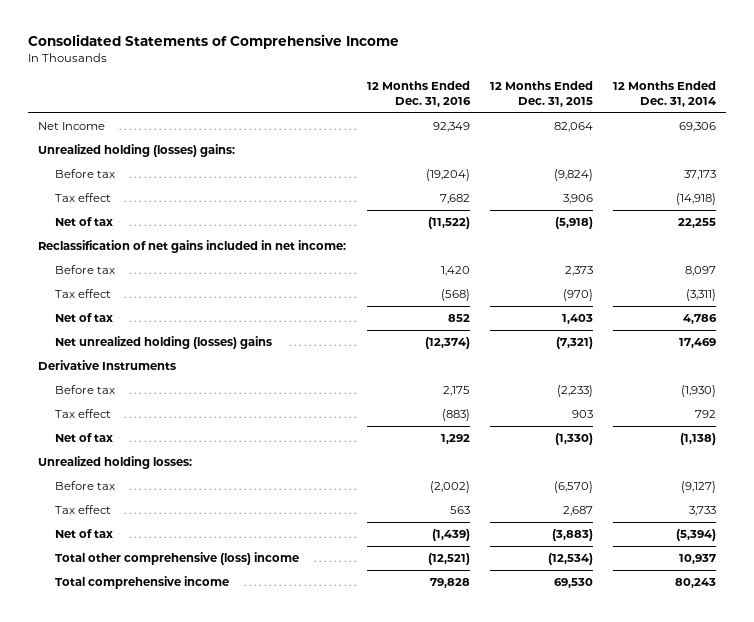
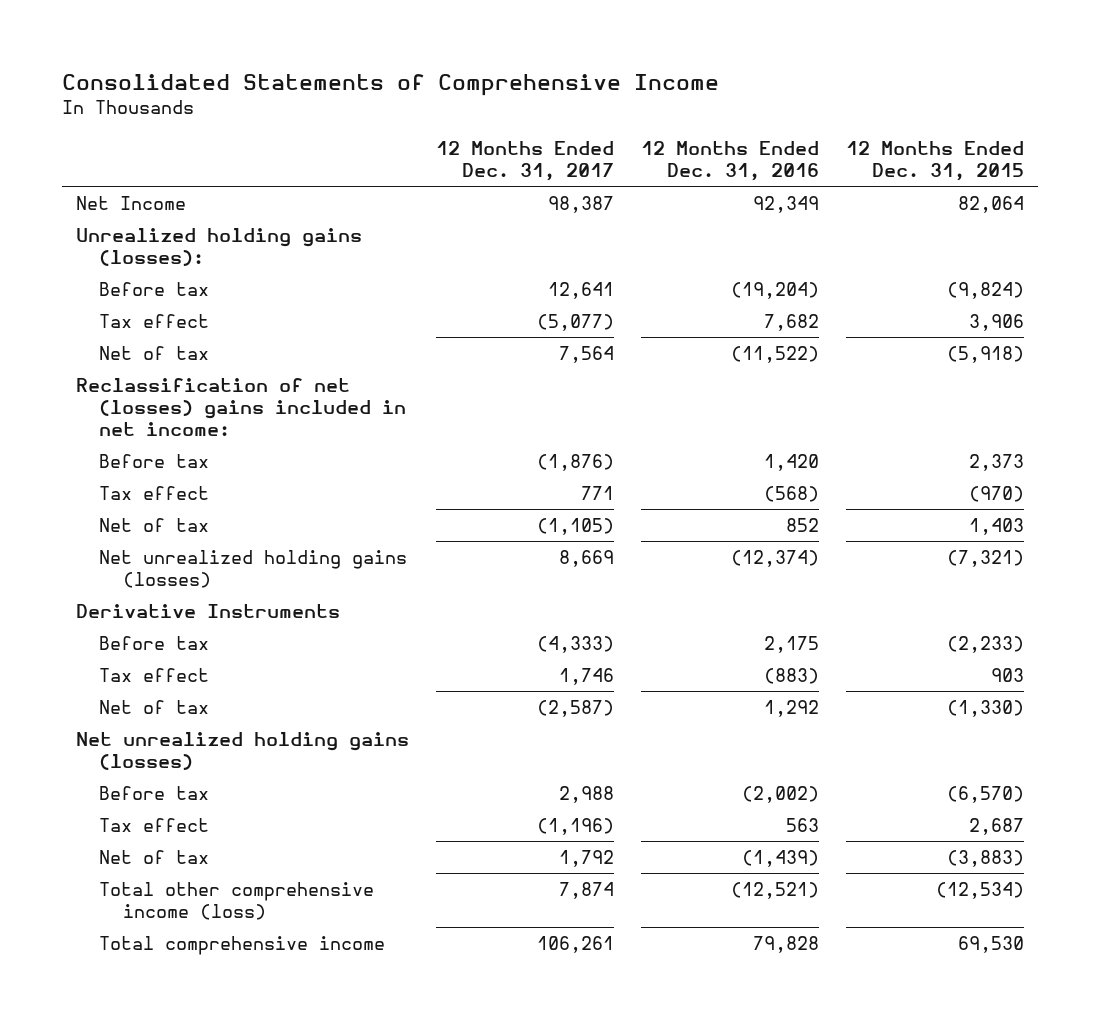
[613,80,717,107] 12 Months Ended Dec. 31, 2014 -> none
none -> [435,141,614,182] 12 Months Ended Dec. 31, 2017
[38,144,236,158] Unrealized holding (losses) gains: -> [75,227,362,266] Unrealized holding gains (losses):
[38,240,347,254] Reclassification of net gains included in net income: -> [75,377,407,437] Reclassification of net (losses) gains included in net income:
[55,336,273,350] Net unrealized holding (losses) gains -> [99,549,408,588] Net unrealized holding gains (losses)
[38,456,193,470] Unrealized holding losses: -> [75,731,409,770] Net unrealized holding gains (losses)
[55,552,300,566] Total other comprehensive (loss) income -> [99,881,375,920] Total other comprehensive income (loss)

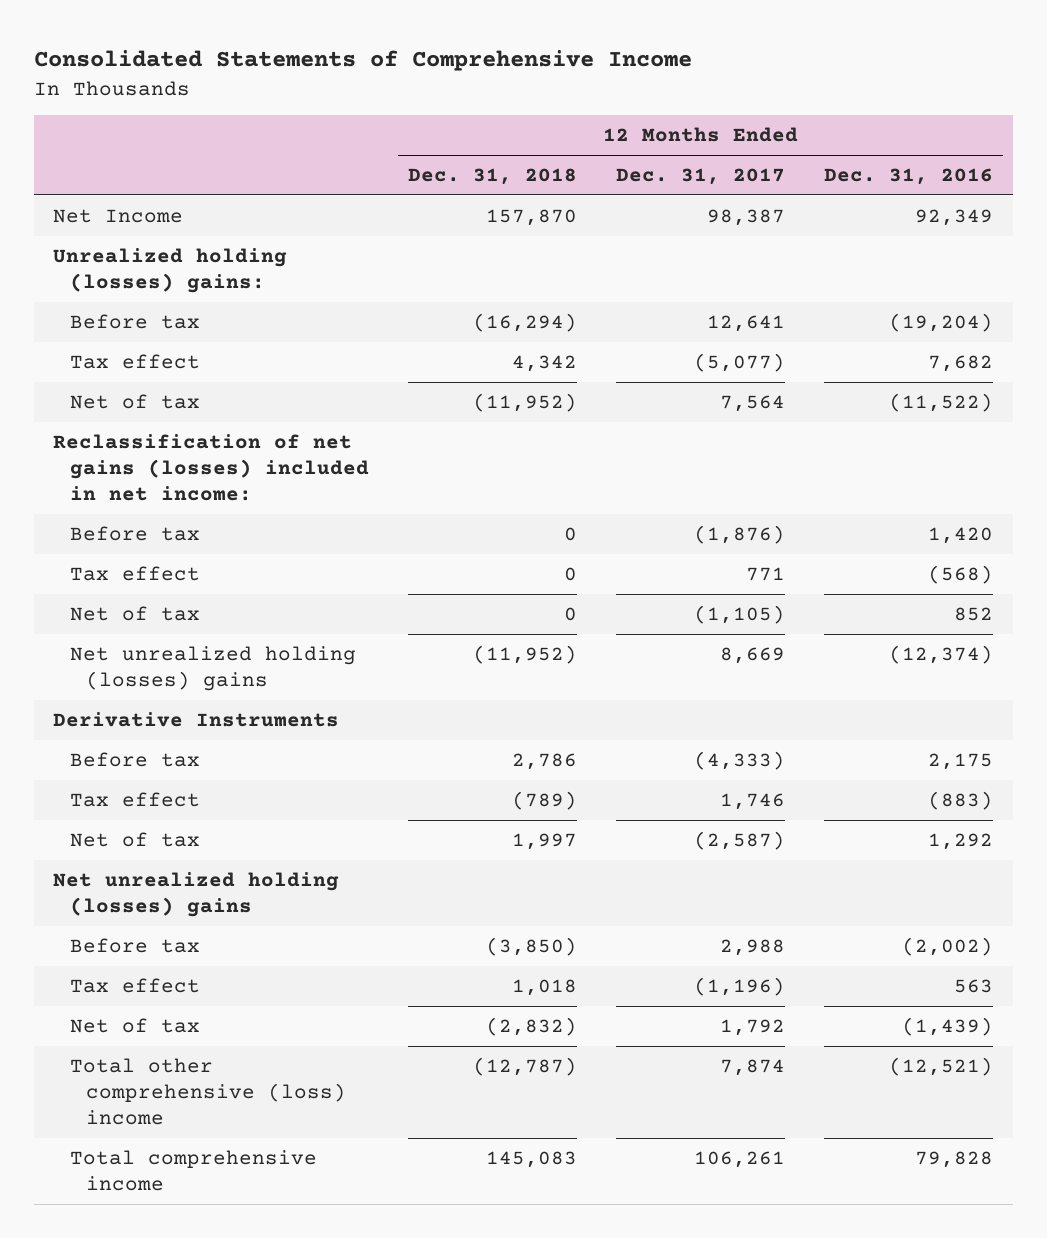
[846,141,1025,182] 12 Months Ended Dec. 31, 2015 -> none
none -> [407,167,577,185] Dec. 31, 2018
[75,227,362,266] Unrealized holding gains (losses): -> [53,247,288,293] Unrealized holding (losses) gains:
[75,377,407,437] Reclassification of net (losses) gains included in net income: -> [53,433,369,501] Reclassification of net gains (losses) included in net income:
[99,549,408,588] Net unrealized holding gains (losses) -> [69,645,356,691] Net unrealized holding (losses) gains
[75,731,409,770] Net unrealized holding gains (losses) -> [53,871,340,917] Net unrealized holding (losses) gains
[99,881,375,920] Total other comprehensive income (loss) -> [69,1057,346,1125] Total other comprehensive (loss) income

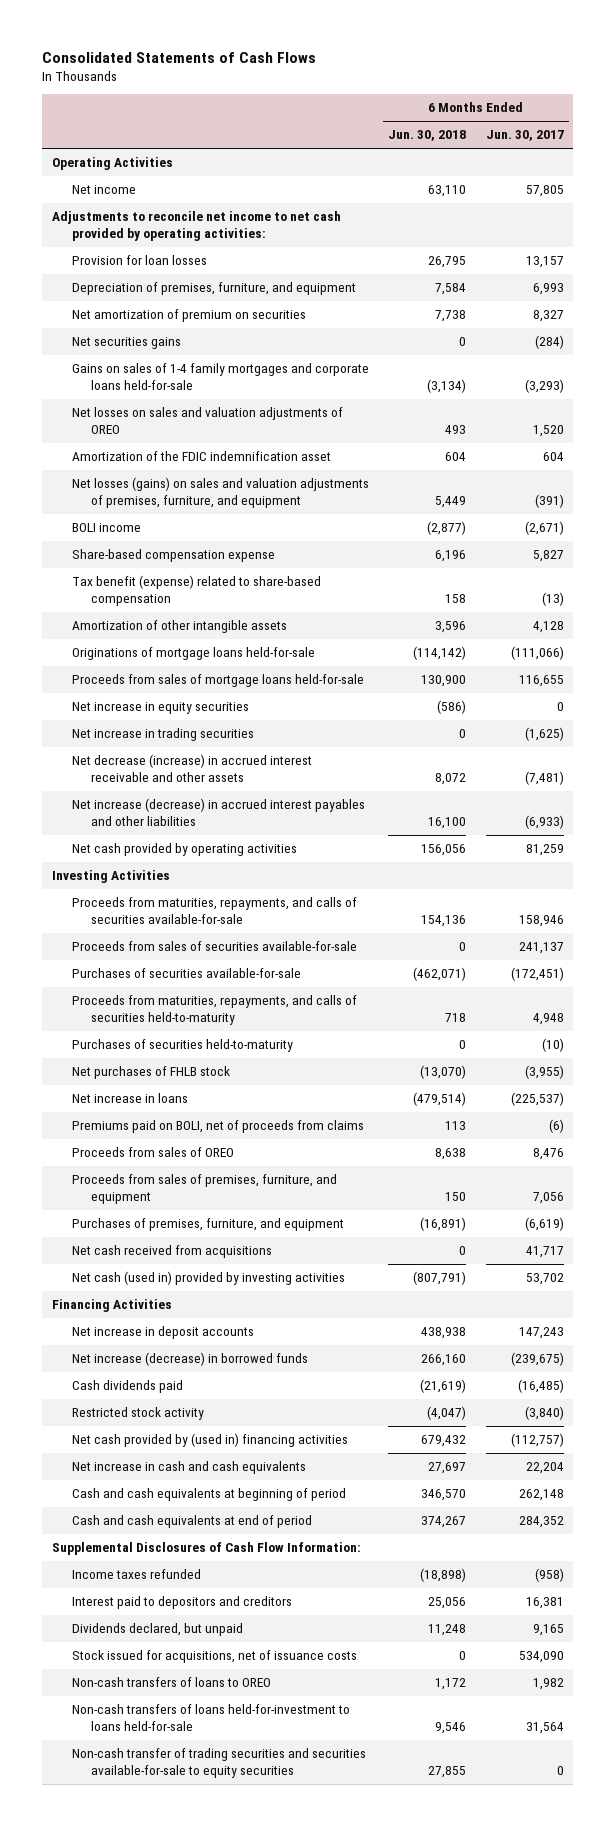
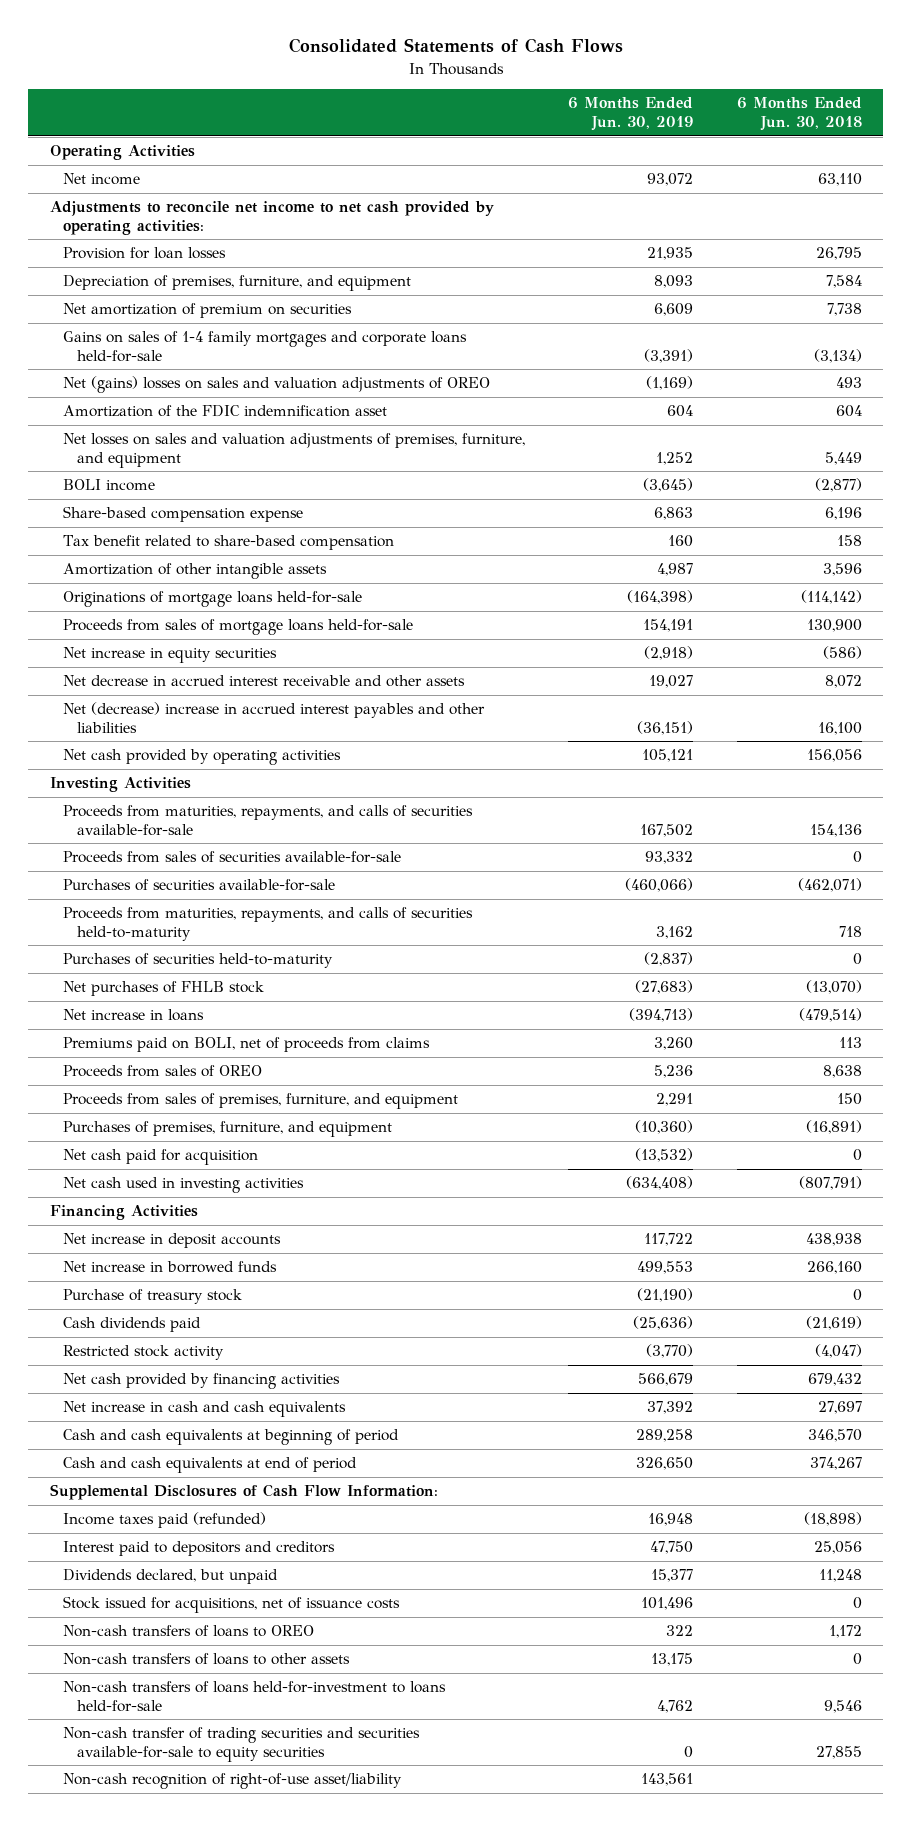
[485,130,564,142] Jun. 30, 2017 -> none
none -> [568,97,694,132] 6 Months Ended Jun. 30, 2019
[71,337,181,350] Net securities gains -> none
[71,407,343,434] Net losses on sales and valuation adjustments of OREO -> [63,376,491,394] Net (gains) losses on sales and valuation adjustments of OREO
[71,477,369,508] Net losses (gains) on sales and valuation adjustments of premises, furniture, and equipment -> [63,433,526,468] Net losses on sales and valuation adjustments of premises, furniture, and equipment
[71,575,321,606] Tax benefit (expense) related to share-based compensation -> [63,535,395,551] Tax benefit related to share-based compensation
[71,728,254,742] Net increase in trading securities -> none
[71,754,312,782] Net decrease (increase) in accrued interest receivable and other assets -> [63,675,466,688] Net decrease in accrued interest receivable and other assets
[71,798,365,826] Net increase (decrease) in accrued interest payables and other liabilities -> [63,702,486,733] Net (decrease) increase in accrued interest payables and other liabilities
[71,1245,272,1259] Net cash received from acquisitions -> none
none -> [63,1149,259,1166] Net cash paid for acquisition
[71,1271,345,1286] Net cash (used in) provided by investing activities -> [63,1177,305,1194] Net cash used in investing activities
[71,1352,308,1367] Net increase (decrease) in borrowed funds -> [63,1261,278,1274] Net increase in borrowed funds
none -> [63,1289,243,1305] Purchase of treasury stock
[71,1433,348,1448] Net cash provided by (used in) financing activities -> [63,1373,341,1390] Net cash provided by financing activities
[71,1569,201,1580] Income taxes refunded -> [63,1512,267,1529] Income taxes paid (refunded)
none -> [63,1653,351,1666] Non-cash transfers of loans to other assets
none -> [63,1773,403,1790] Non-cash recognition of right-of-use asset/liability

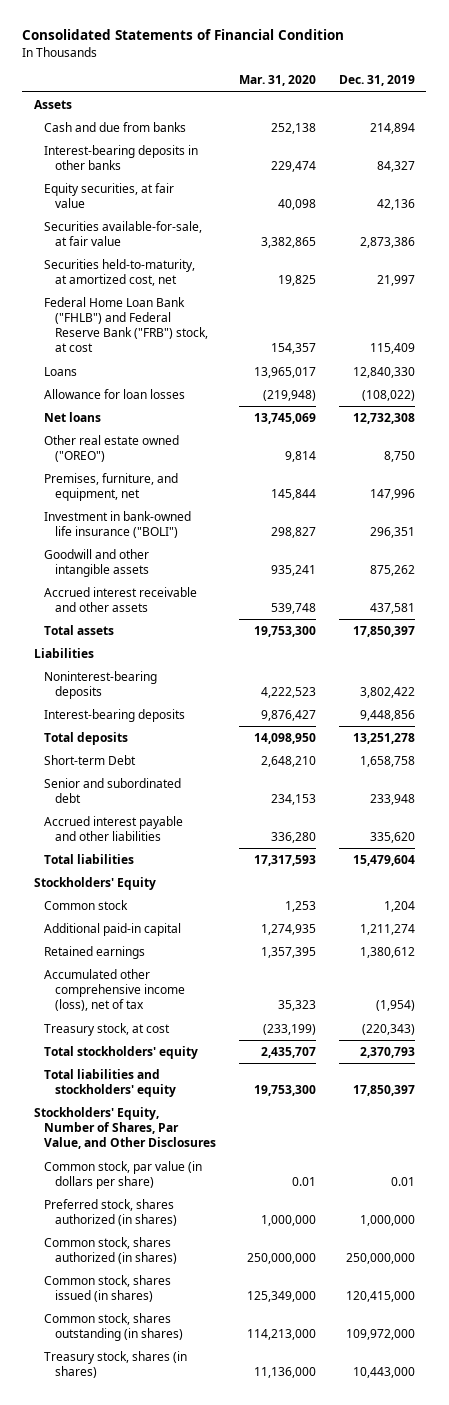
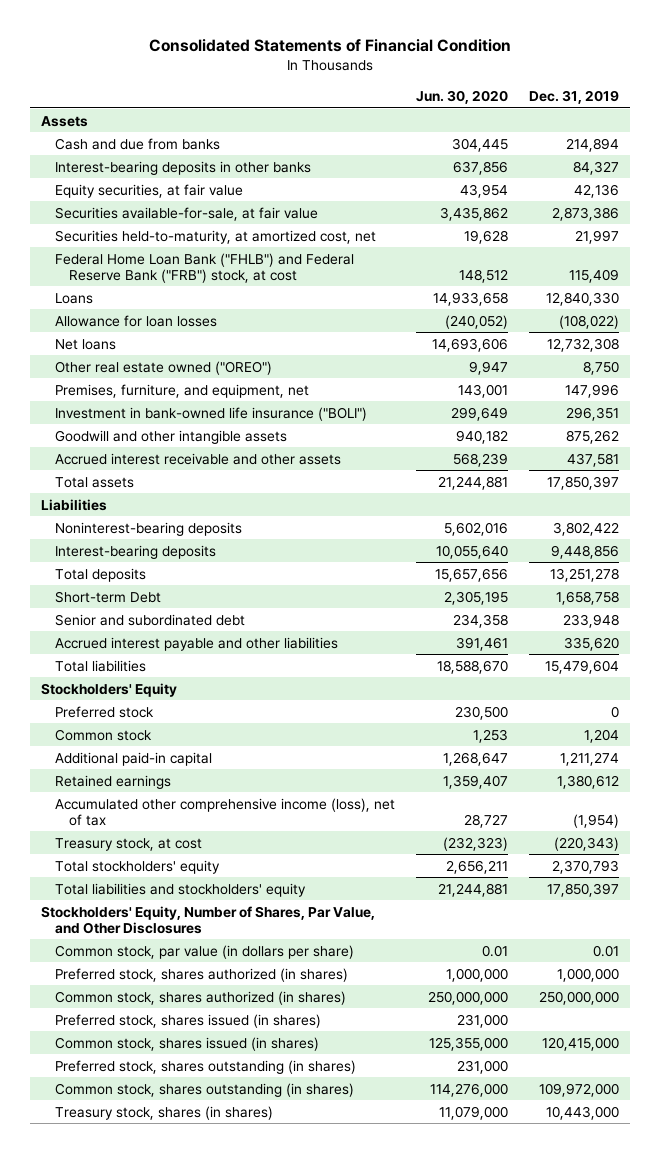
[239,75,317,87] Mar. 31, 2020 -> none
none -> [415,89,508,104] Jun. 30, 2020
none -> [54,705,154,718] Preferred stock
none -> [54,1013,321,1028] Preferred stock, shares issued (in shares)
none -> [54,1059,356,1074] Preferred stock, shares outstanding (in shares)

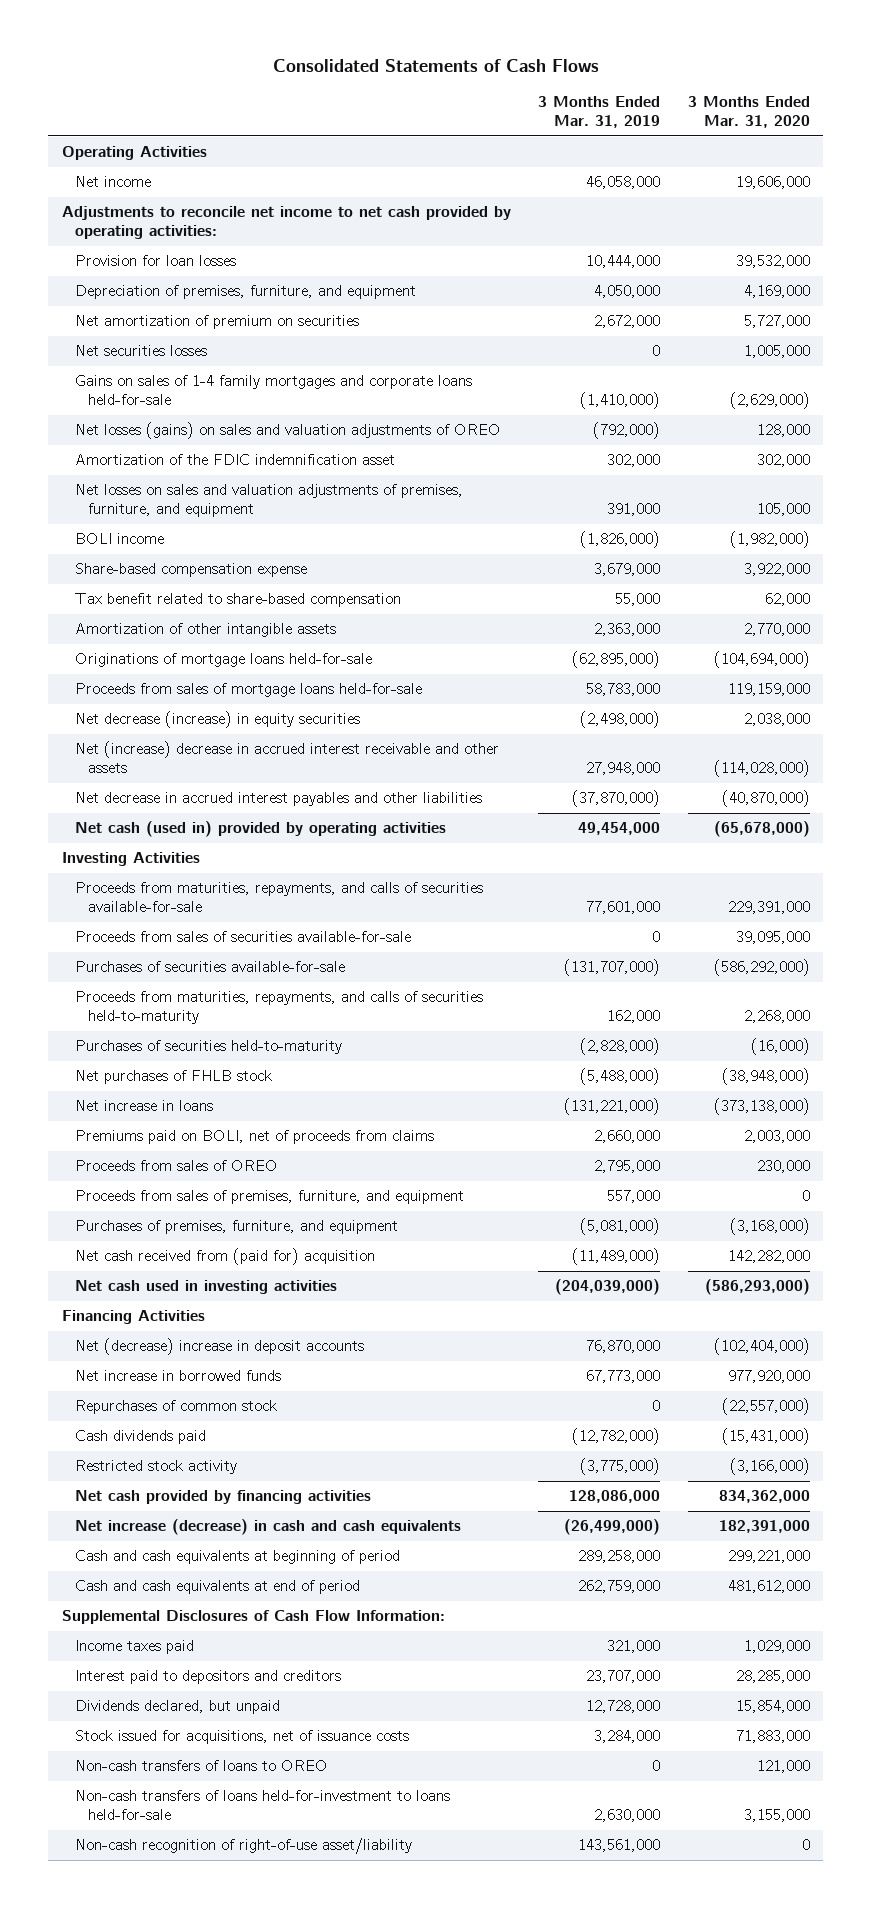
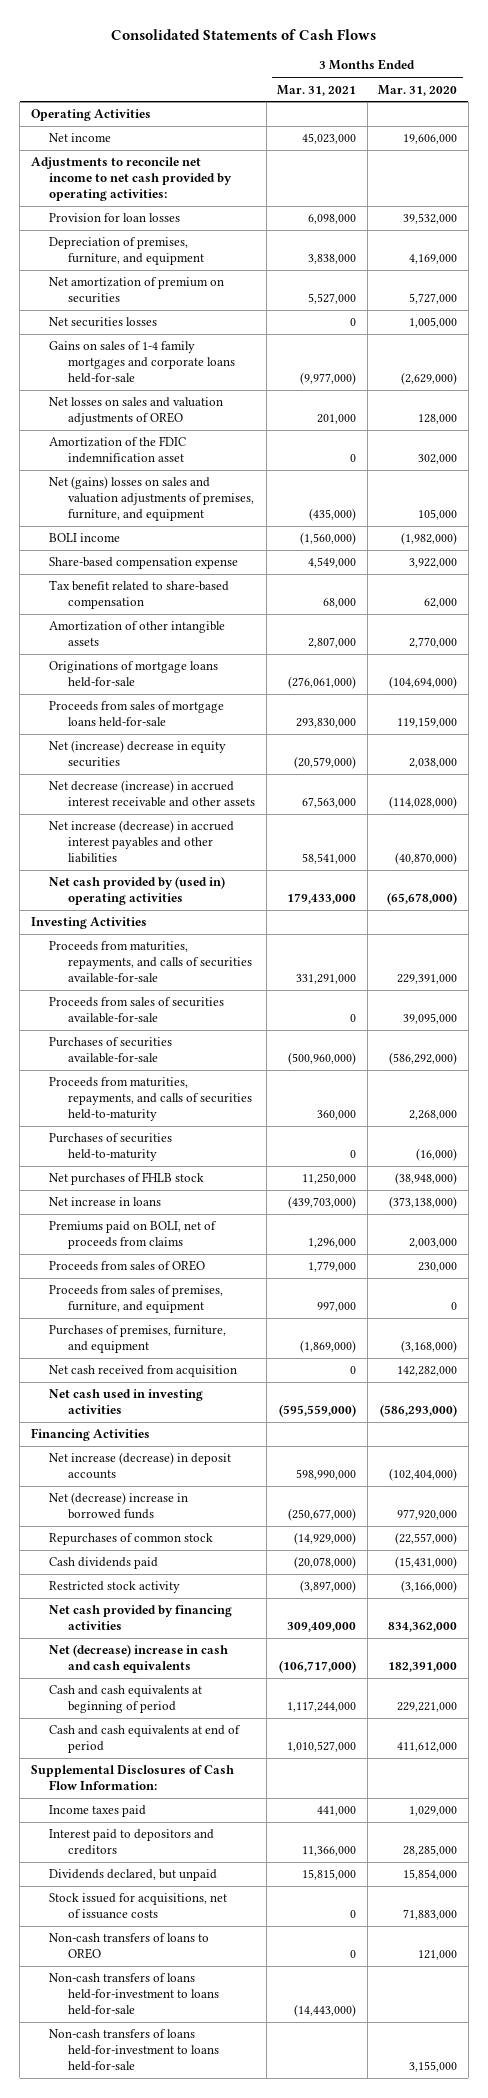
[538,96,661,128] 3 Months Ended Mar. 31, 2019 -> none
none -> [277,84,357,96] Mar. 31, 2021
[74,422,501,440] Net losses (gains) on sales and valuation adjustments of OREO -> [49,397,224,426] Net losses on sales and valuation adjustments of OREO
[74,484,463,518] Net losses on sales and valuation adjustments of premises, furniture, and equipment -> [49,476,255,522] Net (gains) losses on sales and valuation adjustments of premises, furniture, and equipment
[74,711,360,729] Net decrease (increase) in equity securities -> [49,740,227,768] Net (increase) decrease in equity securities
[74,741,499,774] Net (increase) decrease in accrued interest receivable and other assets -> [49,780,256,808] Net decrease (increase) in accrued interest receivable and other assets
[74,792,482,807] Net decrease in accrued interest payables and other liabilities -> [49,820,235,864] Net increase (decrease) in accrued interest payables and other liabilities
[74,821,446,838] Net cash (used in) provided by operating activities -> [49,876,226,906] Net cash provided by (used in) operating activities
[74,1248,375,1266] Net cash received from (paid for) acquisition -> [49,1365,238,1378] Net cash received from acquisition
[74,1338,364,1356] Net (decrease) increase in deposit accounts -> [49,1452,232,1480] Net increase (decrease) in deposit accounts
[74,1370,281,1382] Net increase in borrowed funds -> [49,1492,189,1520] Net (decrease) increase in borrowed funds
[74,1519,461,1536] Net increase (decrease) in cash and cash equivalents -> [49,1644,229,1674] Net (decrease) increase in cash and cash equivalents
[727,1550,810,1564] 299,221,000 -> [397,1702,458,1713] 229,221,000
[727,1580,810,1594] 481,612,000 -> [397,1742,458,1753] 411,612,000
none -> [49,1973,220,2016] Non-cash transfers of loans held-for-investment to loans held-for-sale
[74,1838,412,1855] Non-cash recognition of right-of-use asset/liability -> none

